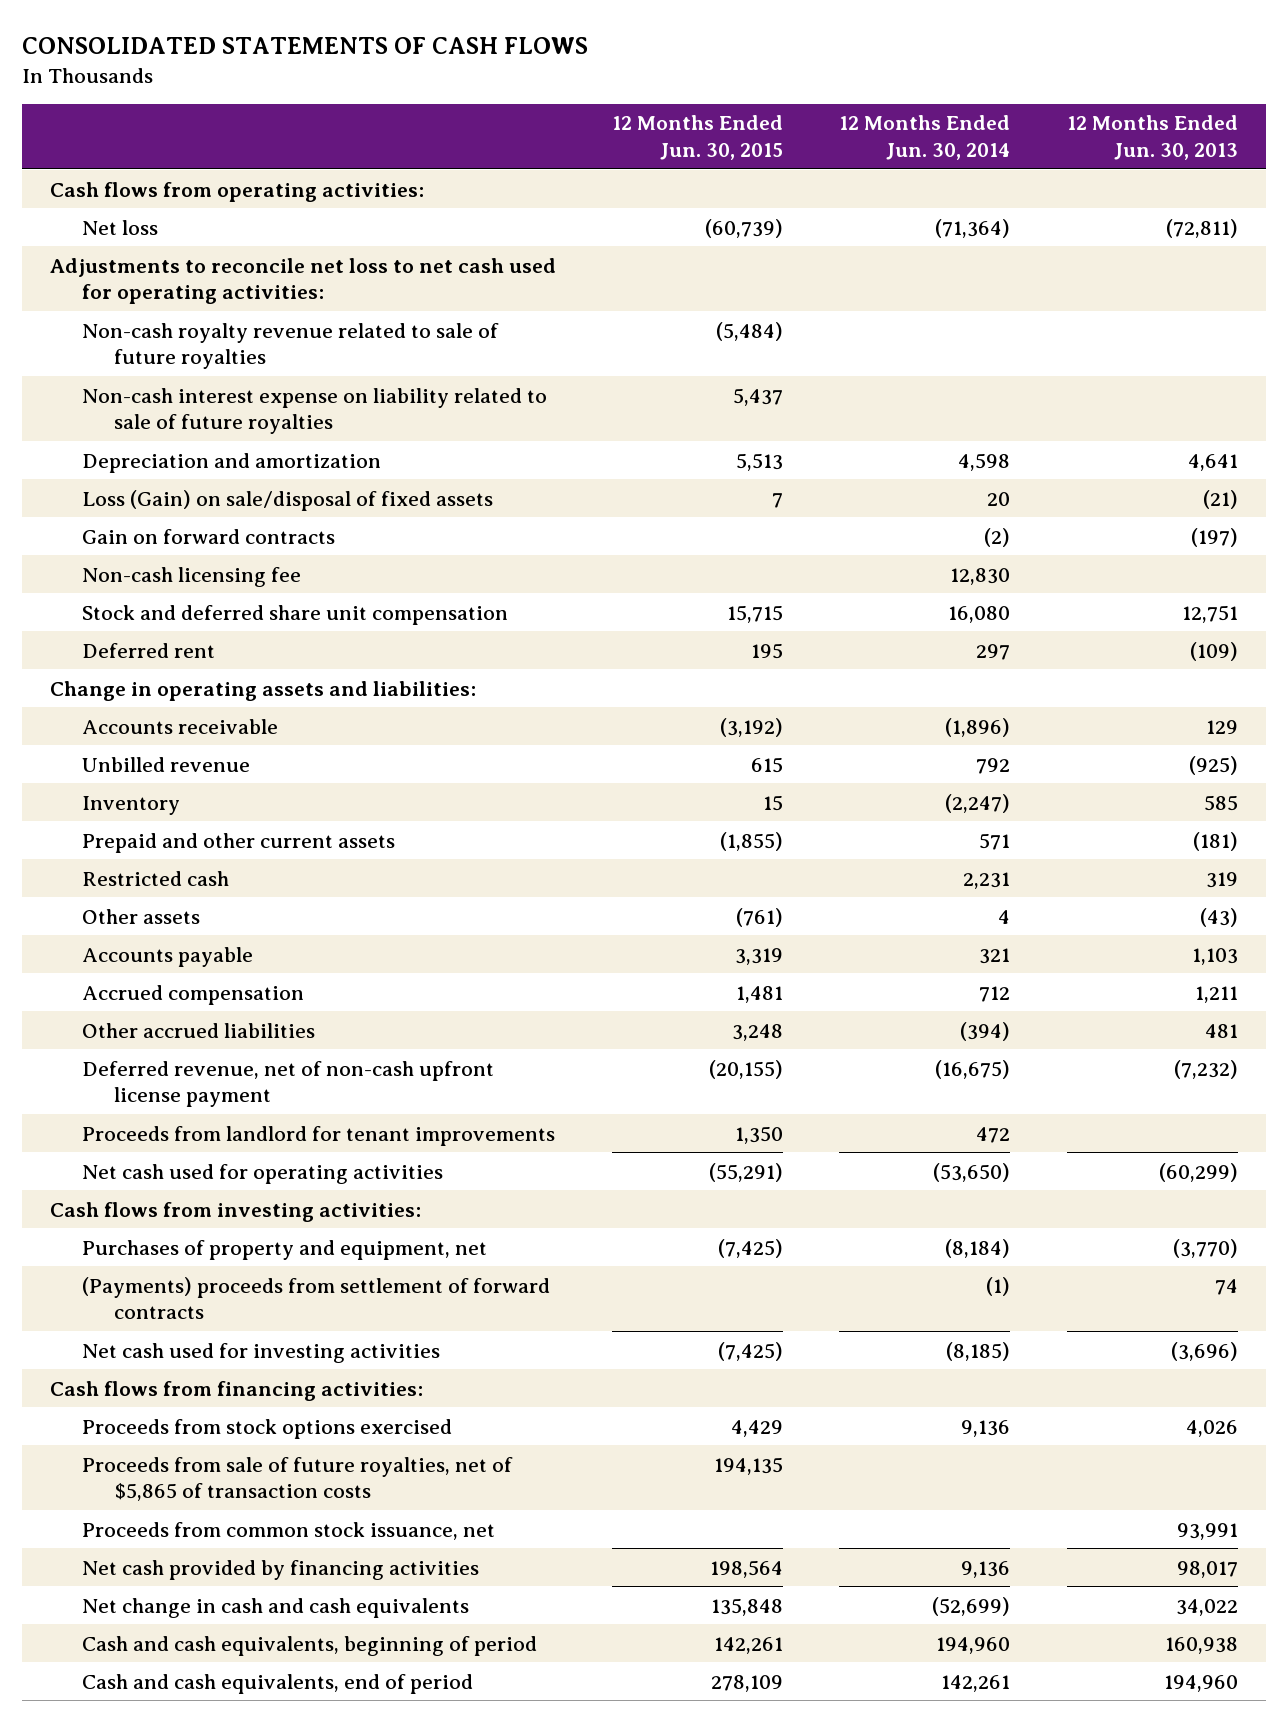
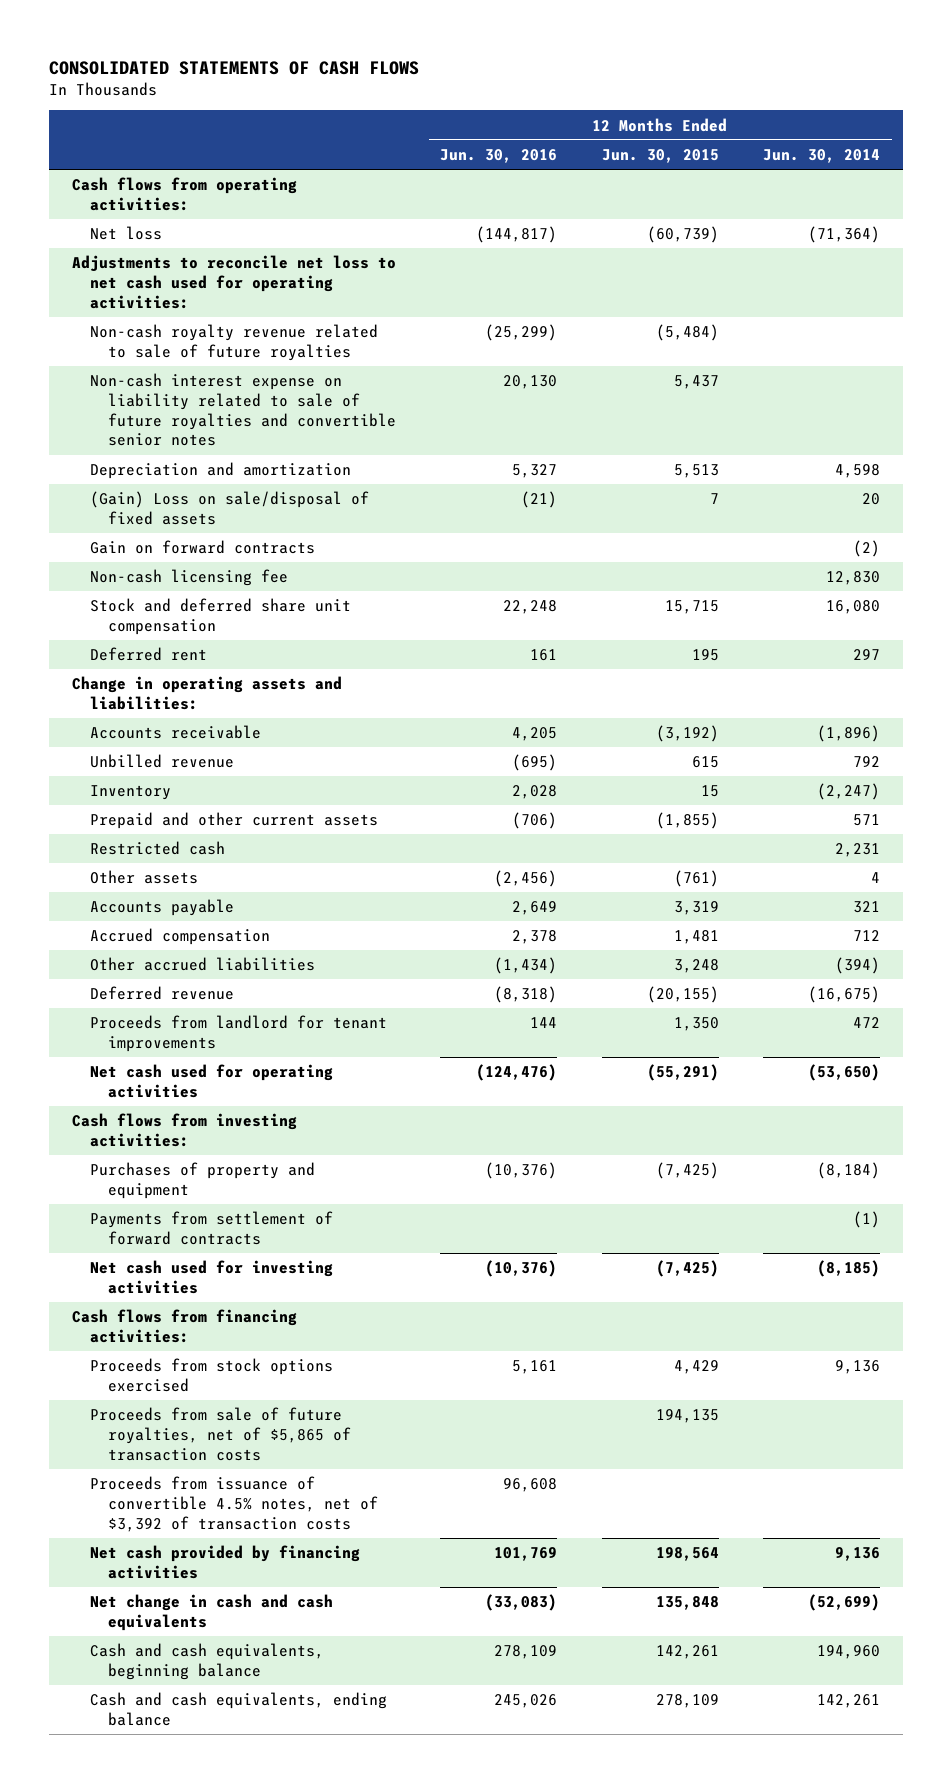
[1066,115,1238,161] 12 Months Ended Jun. 30, 2013 -> none
none -> [440,148,558,163] Jun. 30, 2016
[81,387,547,435] Non-cash interest expense on liability related to sale of future royalties -> [89,373,396,447] Non-cash interest expense on liability related to sale of future royalties and convertible senior notes
[81,489,493,511] Loss (Gain) on sale/disposal of fixed assets -> [89,491,369,525] (Gain) Loss on sale/disposal of fixed assets
[81,1060,494,1108] Deferred revenue, net of non-cash upfront license payment -> [89,986,234,1001] Deferred revenue
[81,1239,487,1260] Purchases of property and equipment, net -> [89,1162,315,1199] Purchases of property and equipment
[81,1276,550,1320] (Payments) proceeds from settlement of forward contracts -> [89,1211,333,1245] Payments from settlement of forward contracts
[81,1521,495,1540] Proceeds from common stock issuance, net -> none
none -> [89,1476,378,1532] Proceeds from issuance of convertible 4.5% notes, net of $3,392 of transaction costs
[81,1635,537,1656] Cash and cash equivalents, beginning of period -> [89,1643,324,1680] Cash and cash equivalents, beginning balance
[81,1673,473,1694] Cash and cash equivalents, end of period -> [89,1692,387,1726] Cash and cash equivalents, ending balance

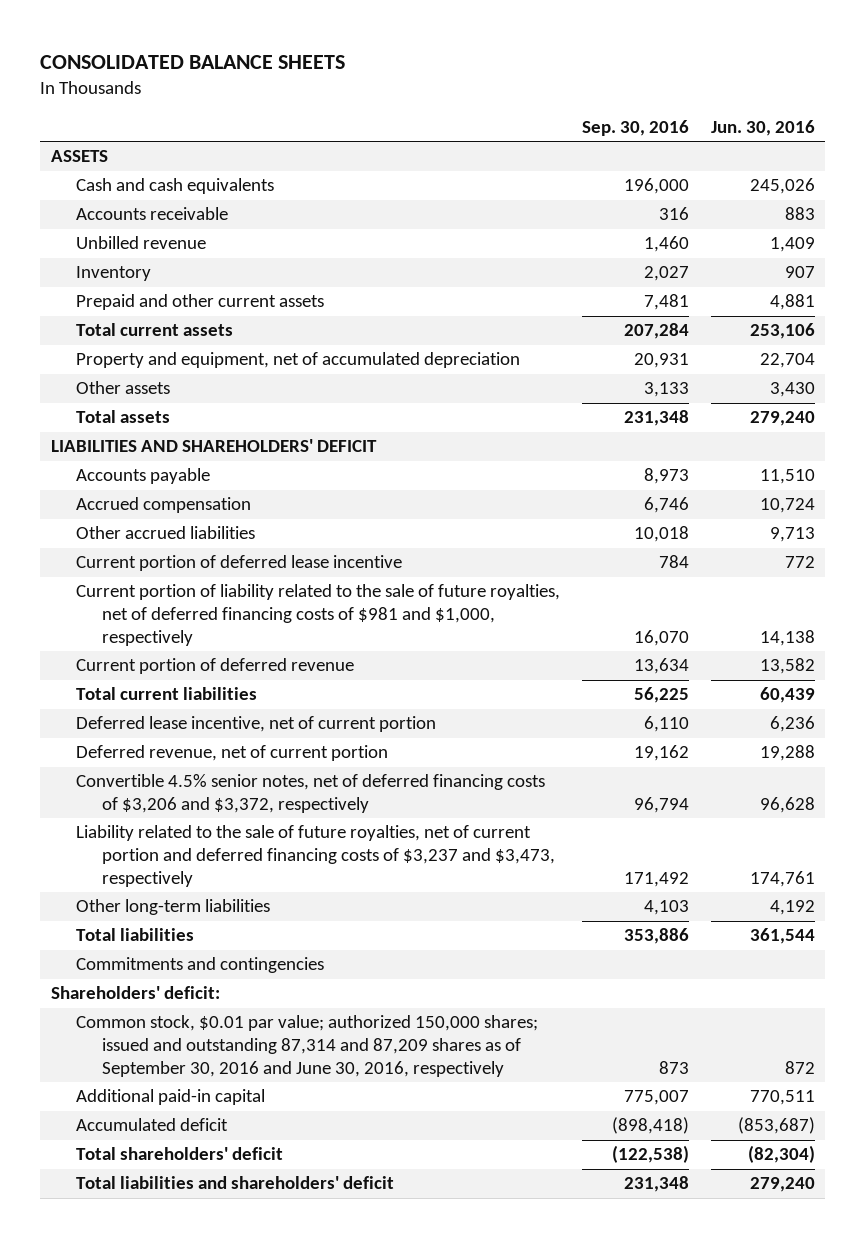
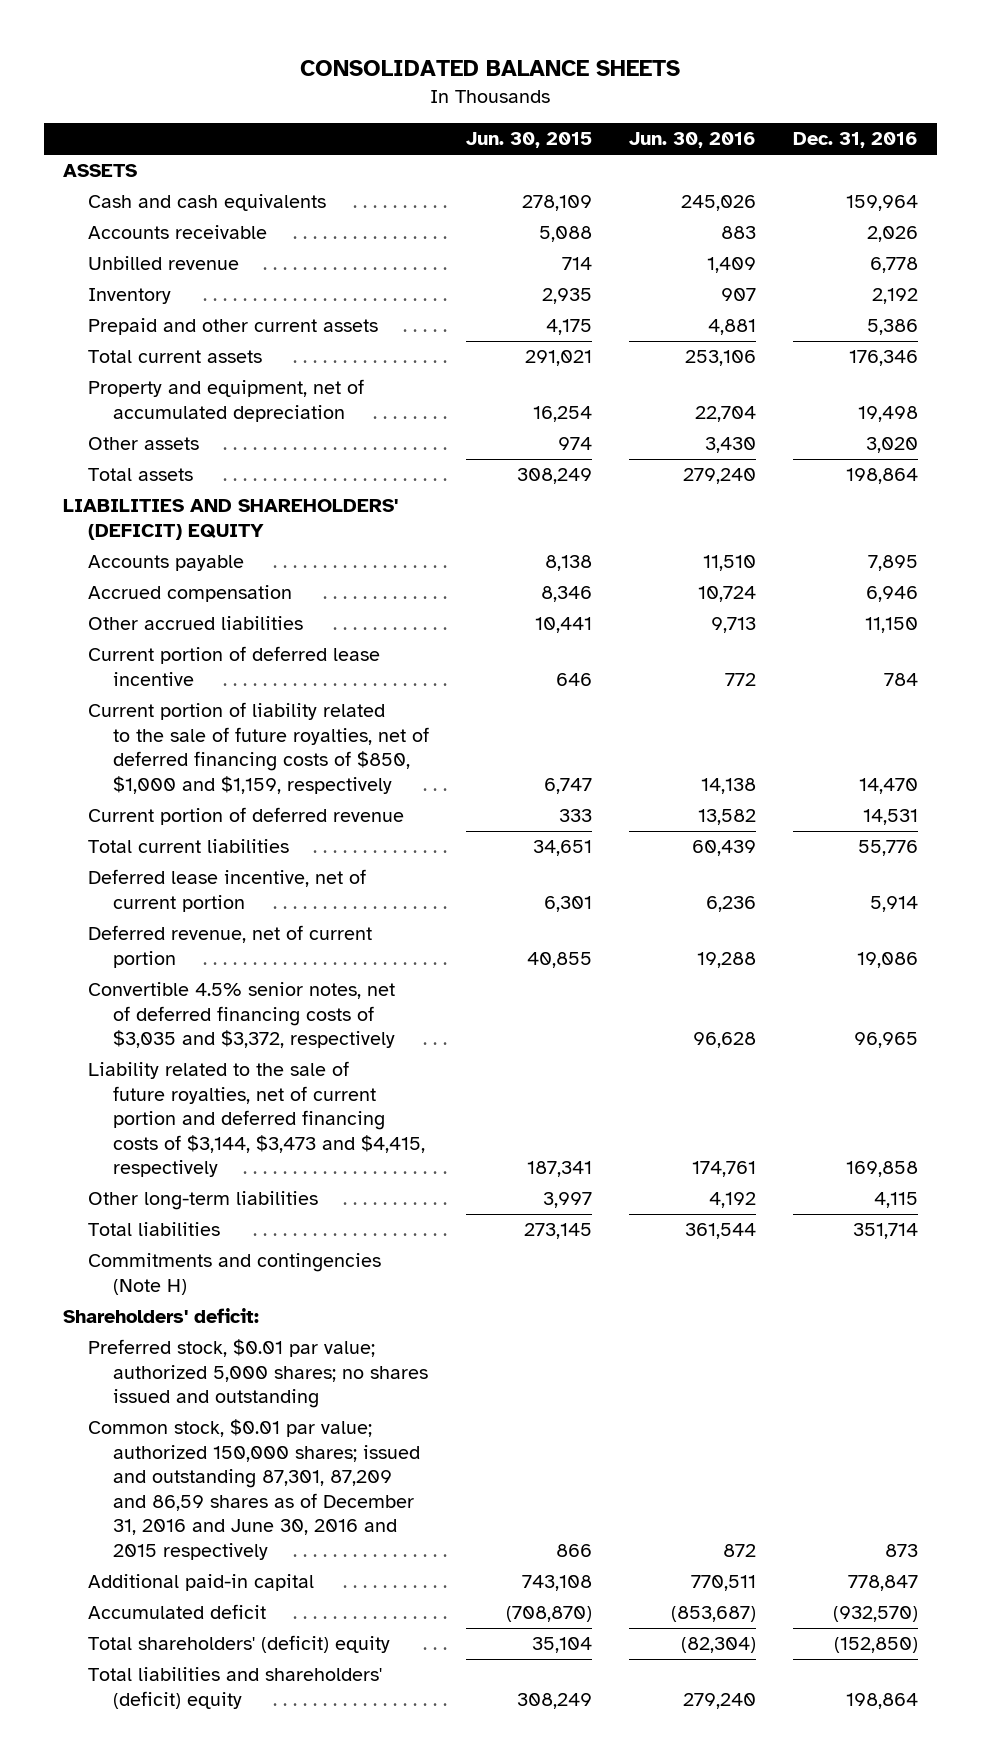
[582,120,690,137] Sep. 30, 2016 -> none
none -> [465,132,592,149] Jun. 30, 2015
none -> [793,132,919,149] Dec. 31, 2016
[50,439,377,453] LIABILITIES AND SHAREHOLDERS' DEFICIT -> [62,499,398,540] LIABILITIES AND SHAREHOLDERS' (DEFICIT) EQUITY
[76,584,561,646] Current portion of liability related to the sale of future royalties, net of deferred financing costs of $981 and $1,000, respectively -> [87,702,429,794] Current portion of liability related to the sale of future royalties, net of deferred financing costs of $850, $1,000 and $1,159, respectively
[76,774,546,814] Convertible 4.5% senior notes, net of deferred financing costs of $3,206 and $3,372, respectively -> [87,982,395,1049] Convertible 4.5% senior notes, net of deferred financing costs of $3,035 and $3,372, respectively
[76,825,556,887] Liability related to the sale of future royalties, net of current portion and deferred financing costs of $3,237 and $3,473, respectively -> [87,1061,425,1178] Liability related to the sale of future royalties, net of current portion and deferred financing costs of $3,144, $3,473 and $4,415, respectively
[76,957,325,974] Commitments and contingencies -> [87,1253,381,1295] Commitments and contingencies (Note H)
none -> [87,1339,428,1409] Preferred stock, $0.01 par value; authorized 5,000 shares; no shares issued and outstanding
[76,1015,539,1077] Common stock, $0.01 par value; authorized 150,000 shares; issued and outstanding 87,314 and 87,209 shares as of September 30, 2016 and June 30, 2016, respectively -> [87,1419,420,1560] Common stock, $0.01 par value; authorized 150,000 shares; issued and outstanding 87,301, 87,209 and 86,59 shares as of December 31, 2016 and June 30, 2016 and 2015 respectively
[76,1147,284,1161] Total shareholders' deficit -> [87,1635,390,1654] Total shareholders' (deficit) equity
[76,1176,395,1190] Total liabilities and shareholders' deficit -> [87,1667,382,1709] Total liabilities and shareholders' (deficit) equity

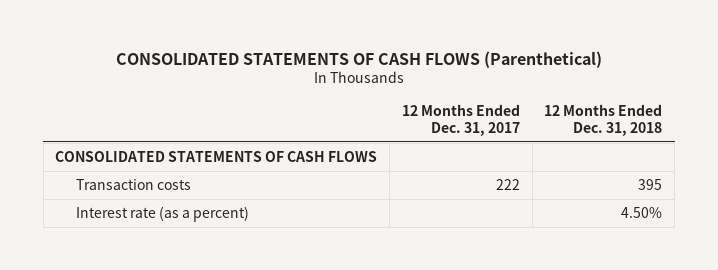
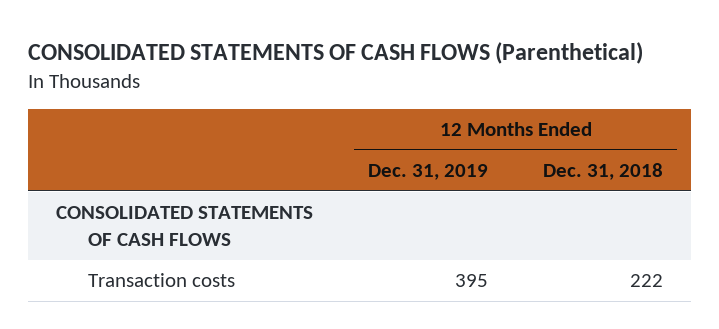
[401,104,520,137] 12 Months Ended Dec. 31, 2017 -> none
none -> [367,164,488,181] Dec. 31, 2019
[76,205,250,222] Interest rate (as a percent) -> none
[638,178,663,190] 395 -> [630,274,664,288] 222

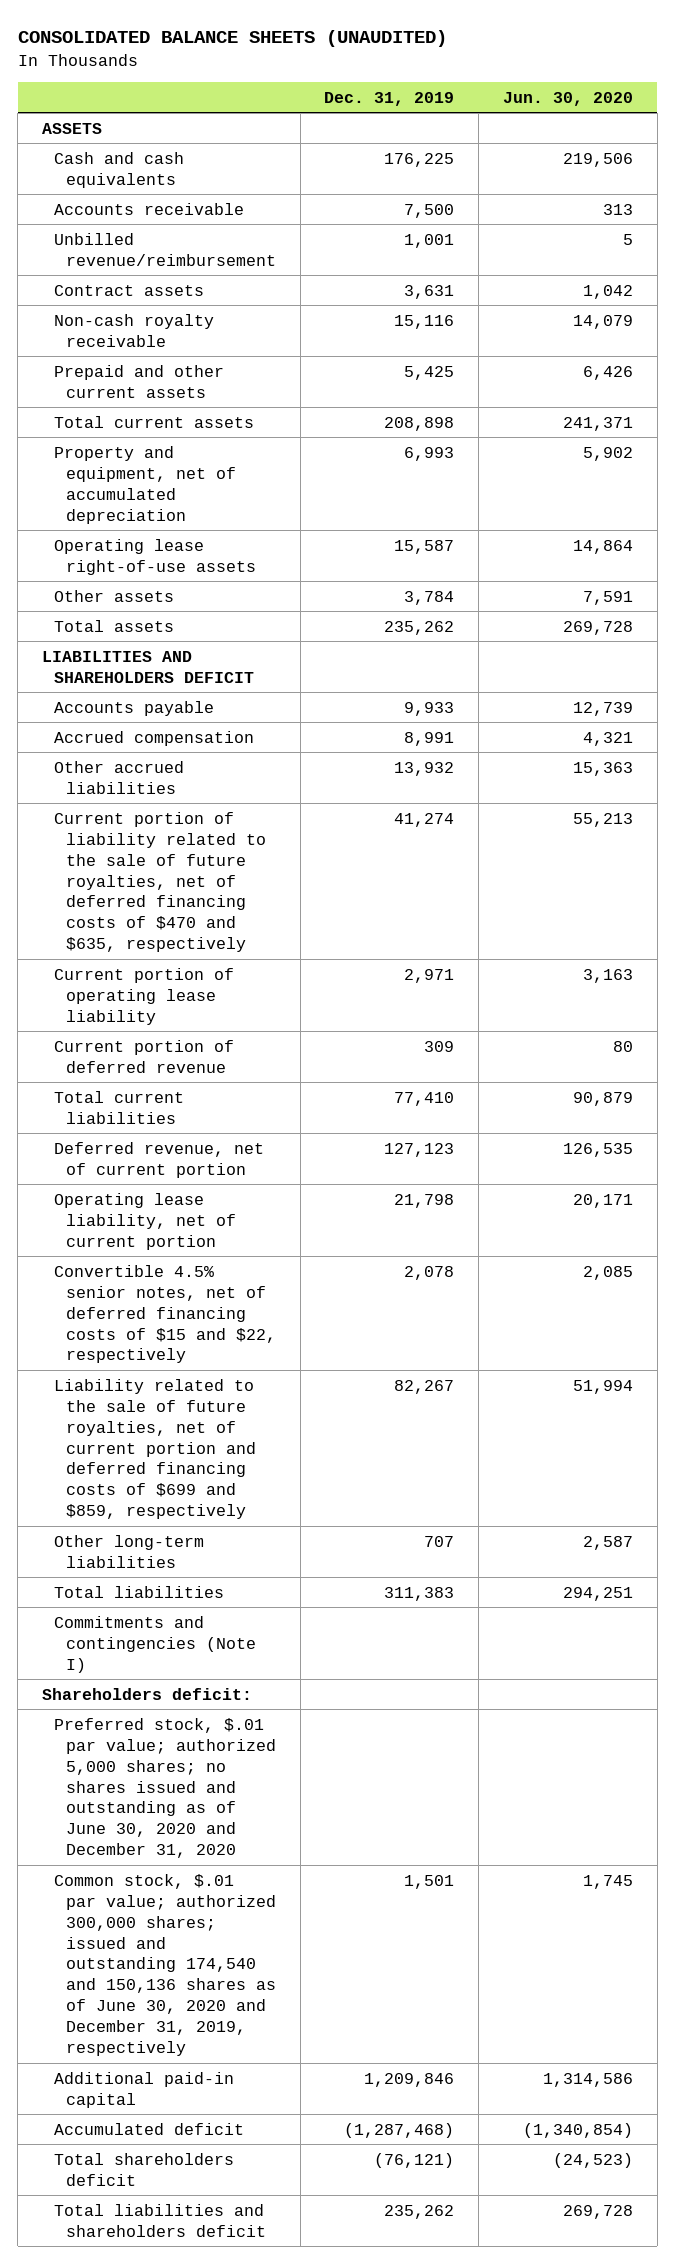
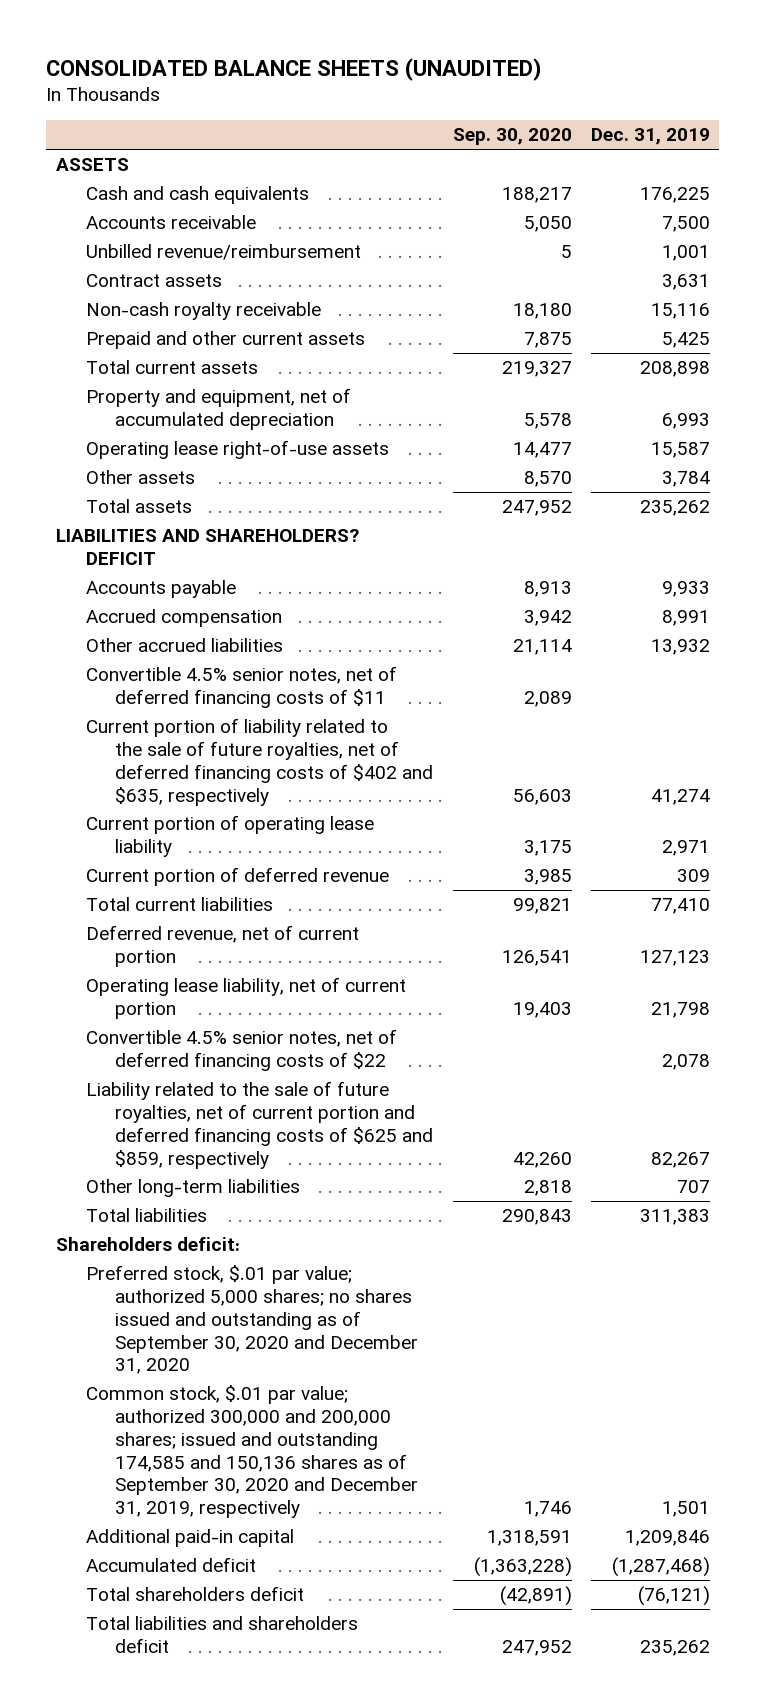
[502,91,633,106] Jun. 30, 2020 -> none
none -> [452,128,572,146] Sep. 30, 2020
[41,650,254,683] LIABILITIES AND SHAREHOLDERS DEFICIT -> [55,529,359,565] LIABILITIES AND SHAREHOLDERS? DEFICIT
none -> [85,666,397,708] Convertible 4.5% senior notes, net of deferred financing costs of $11
[53,811,267,953] Current portion of liability related to the sale of future royalties, net of deferred financing costs of $470 and $635, respectively -> [85,718,434,806] Current portion of liability related to the sale of future royalties, net of deferred financing costs of $402 and $635, respectively
[53,1264,277,1364] Convertible 4.5% senior notes, net of deferred financing costs of $15 and $22, respectively -> [85,1029,397,1071] Convertible 4.5% senior notes, net of deferred financing costs of $22
[53,1378,257,1520] Liability related to the sale of future royalties, net of current portion and deferred financing costs of $699 and $859, respectively -> [85,1081,434,1169] Liability related to the sale of future royalties, net of current portion and deferred financing costs of $625 and $859, respectively
[53,1615,257,1673] Commitments and contingencies (Note I) -> none
[53,1717,277,1859] Preferred stock, $.01 par value; authorized 5,000 shares; no shares issued and outstanding as of June 30, 2020 and December 31, 2020 -> [85,1265,419,1375] Preferred stock, $.01 par value; authorized 5,000 shares; no shares issued and outstanding as of September 30, 2020 and December 31, 2020
[53,1873,277,2057] Common stock, $.01 par value; authorized 300,000 shares; issued and outstanding 174,540 and 150,136 shares as of June 30, 2020 and December 31, 2019, respectively -> [85,1385,419,1519] Common stock, $.01 par value; authorized 300,000 and 200,000 shares; issued and outstanding 174,585 and 150,136 shares as of September 30, 2020 and December 31, 2019, respectively

